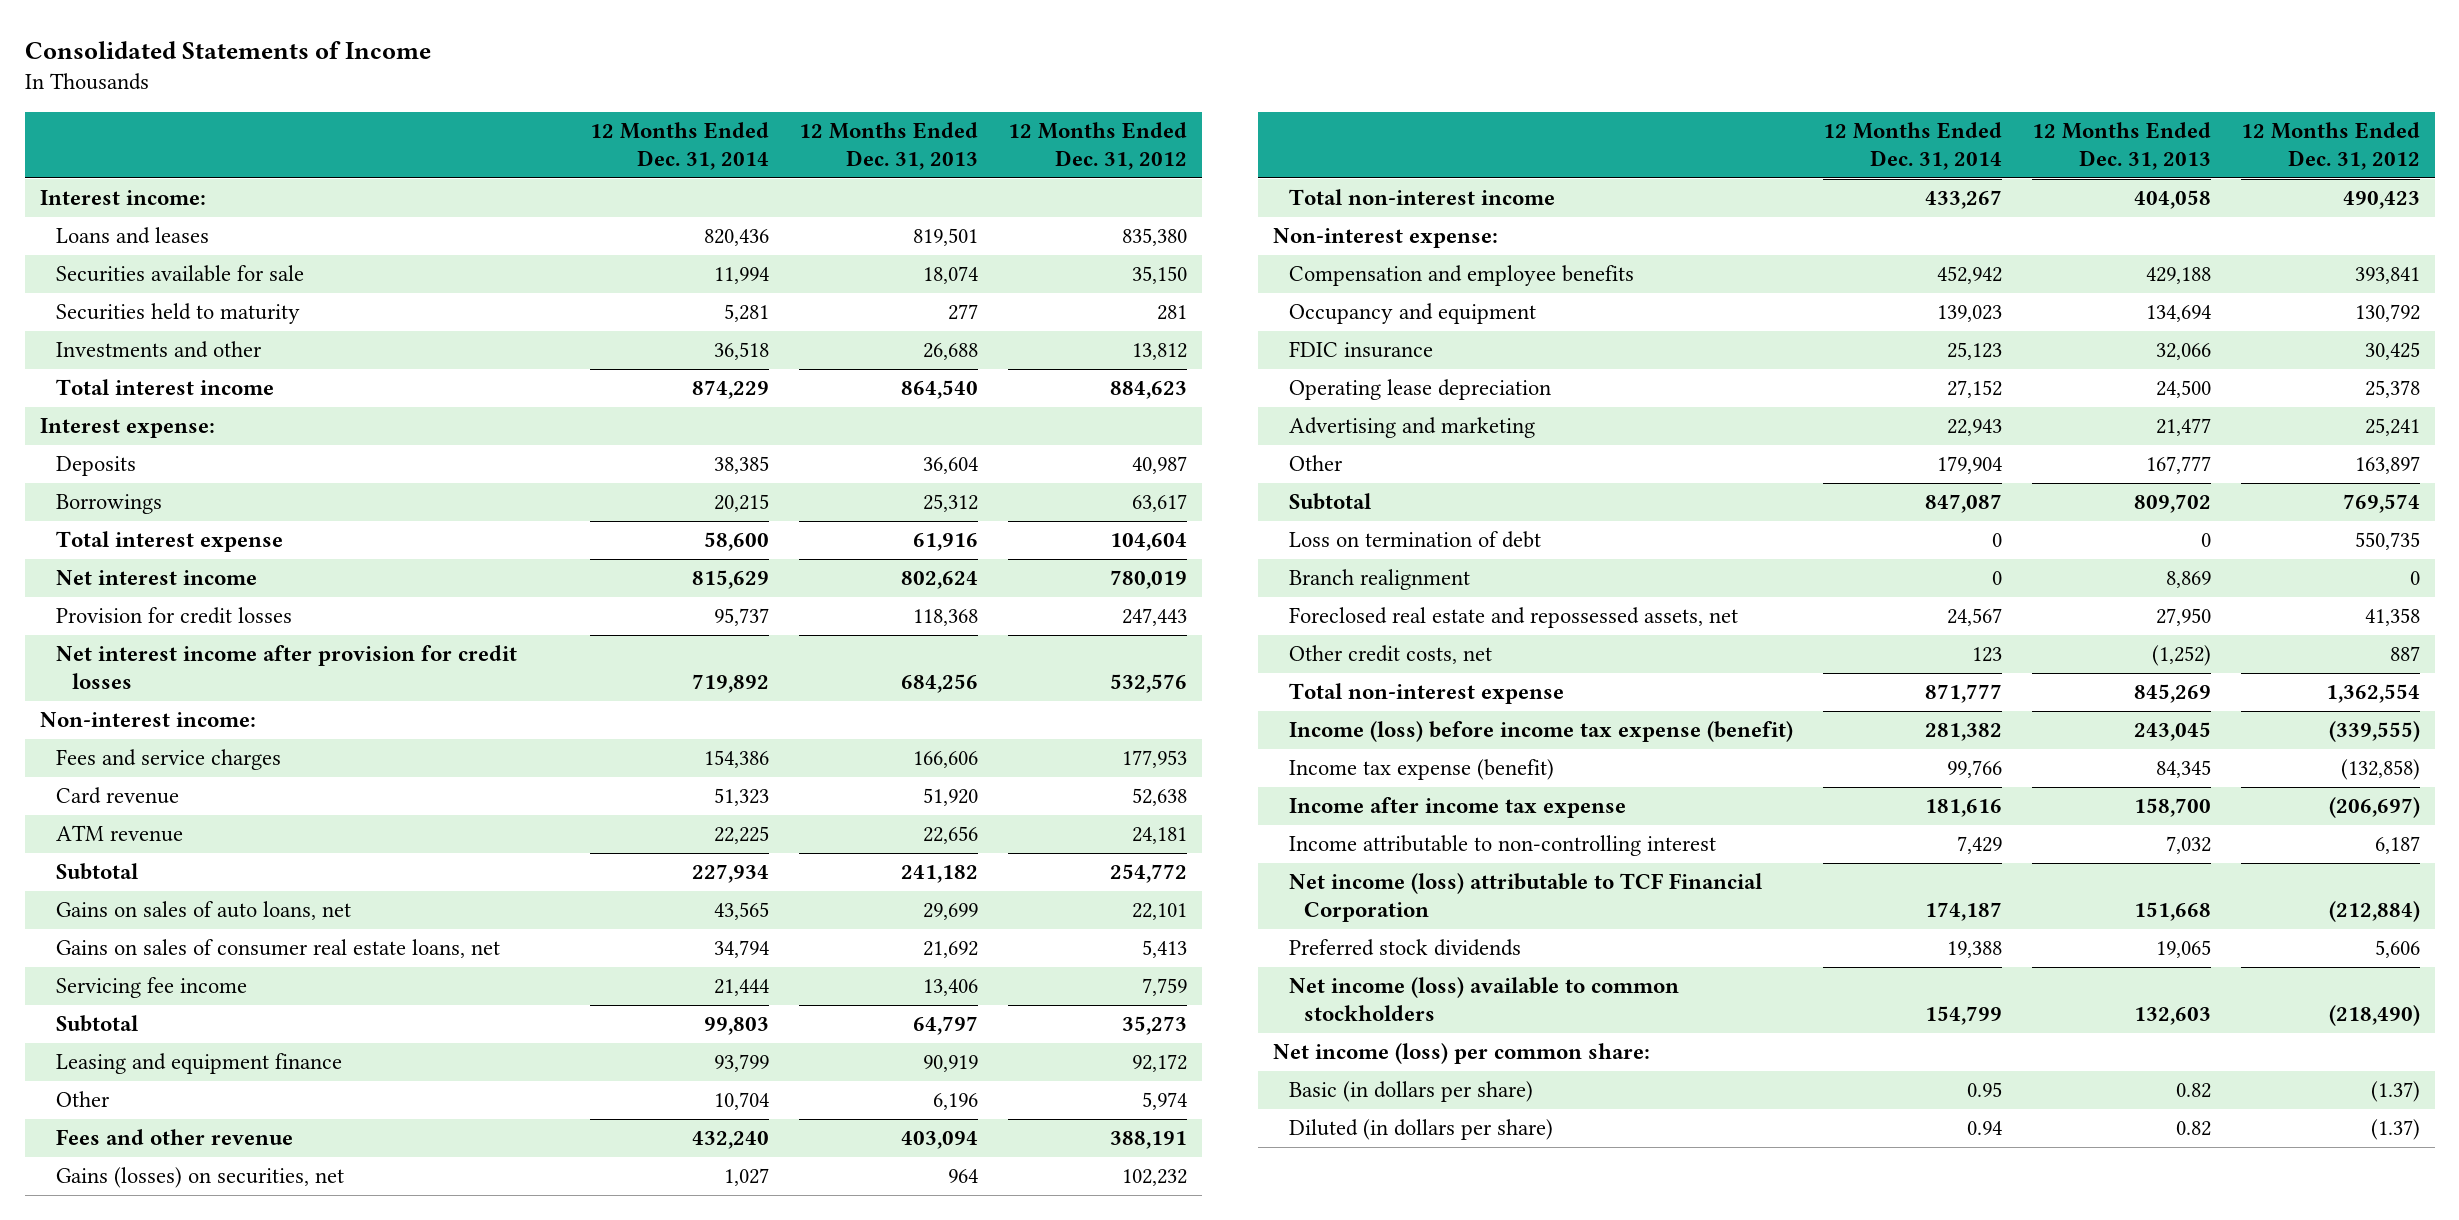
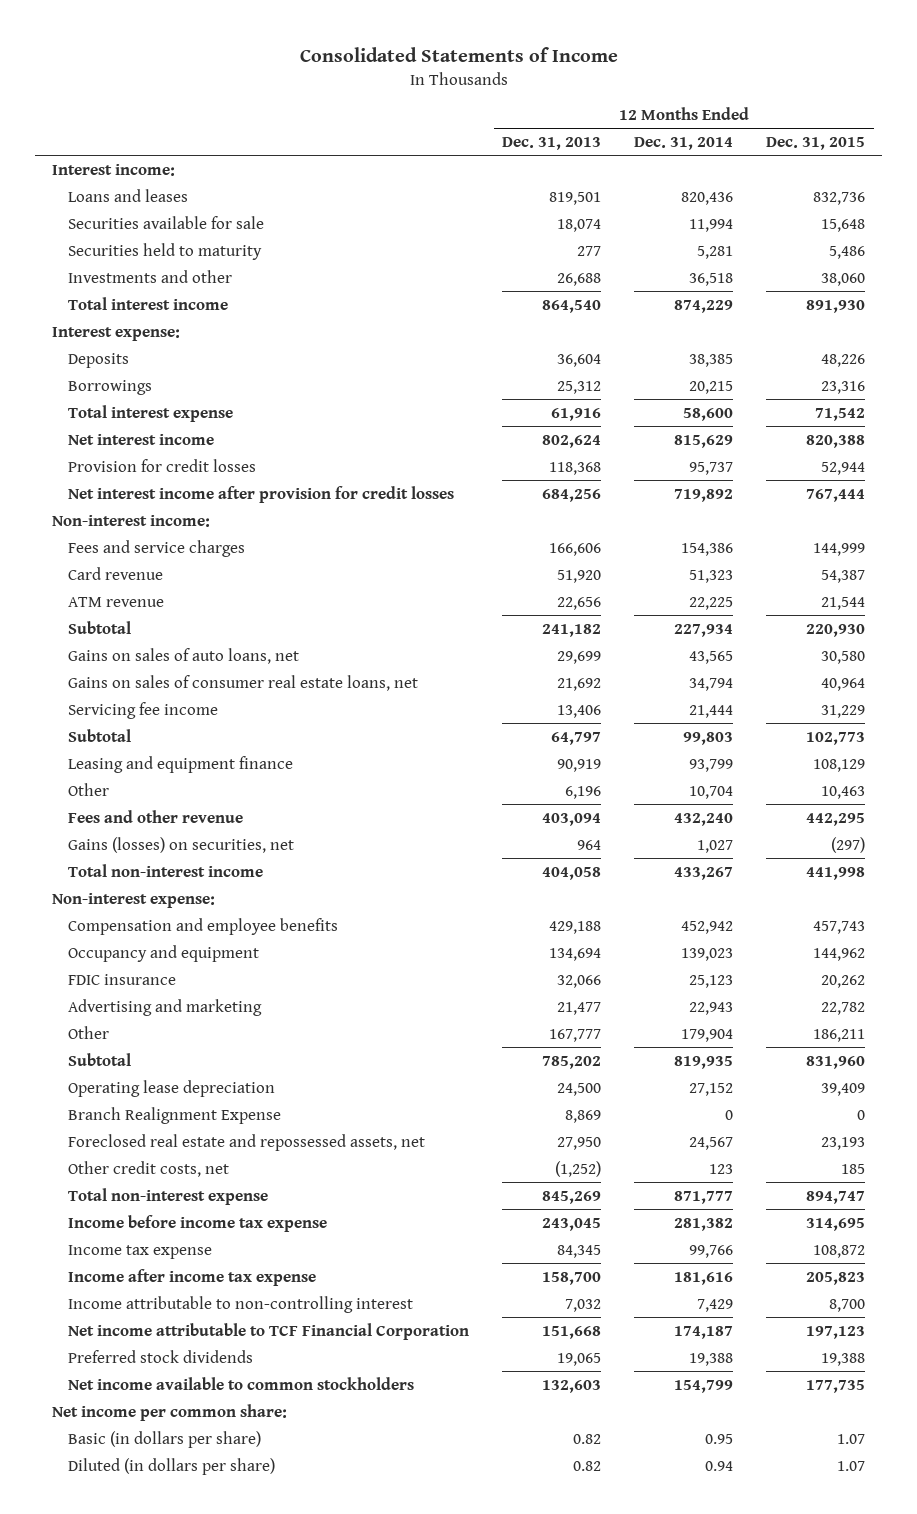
[1007,121,1187,170] 12 Months Ended Dec. 31, 2012 -> none
none -> [766,137,866,151] Dec. 31, 2015
[1288,531,1541,549] Loss on termination of debt -> none
[1924,494,2002,514] 847,087 -> [674,1055,734,1069] 819,935
[2133,494,2211,514] 809,702 -> [542,1055,602,1069] 785,202
[1288,379,1551,401] Operating lease depreciation -> [68,1079,276,1097] Operating lease depreciation
[1288,569,1470,591] Branch realignment -> [68,1106,282,1124] Branch Realignment Expense
[1288,721,1793,743] Income (loss) before income tax expense (benefit) -> [68,1214,328,1232] Income before income tax expense
[1288,759,1554,781] Income tax expense (benefit) -> [68,1244,213,1259] Income tax expense
[1288,873,1763,923] Net income (loss) attributable to TCF Financial Corporation -> [68,1322,470,1340] Net income attributable to TCF Financial Corporation
[1288,977,1679,1022] Net income (loss) available to common stockholders -> [68,1376,415,1390] Net income available to common stockholders
[1272,1043,1650,1065] Net income (loss) per common share: -> [51,1403,287,1421] Net income per common share:

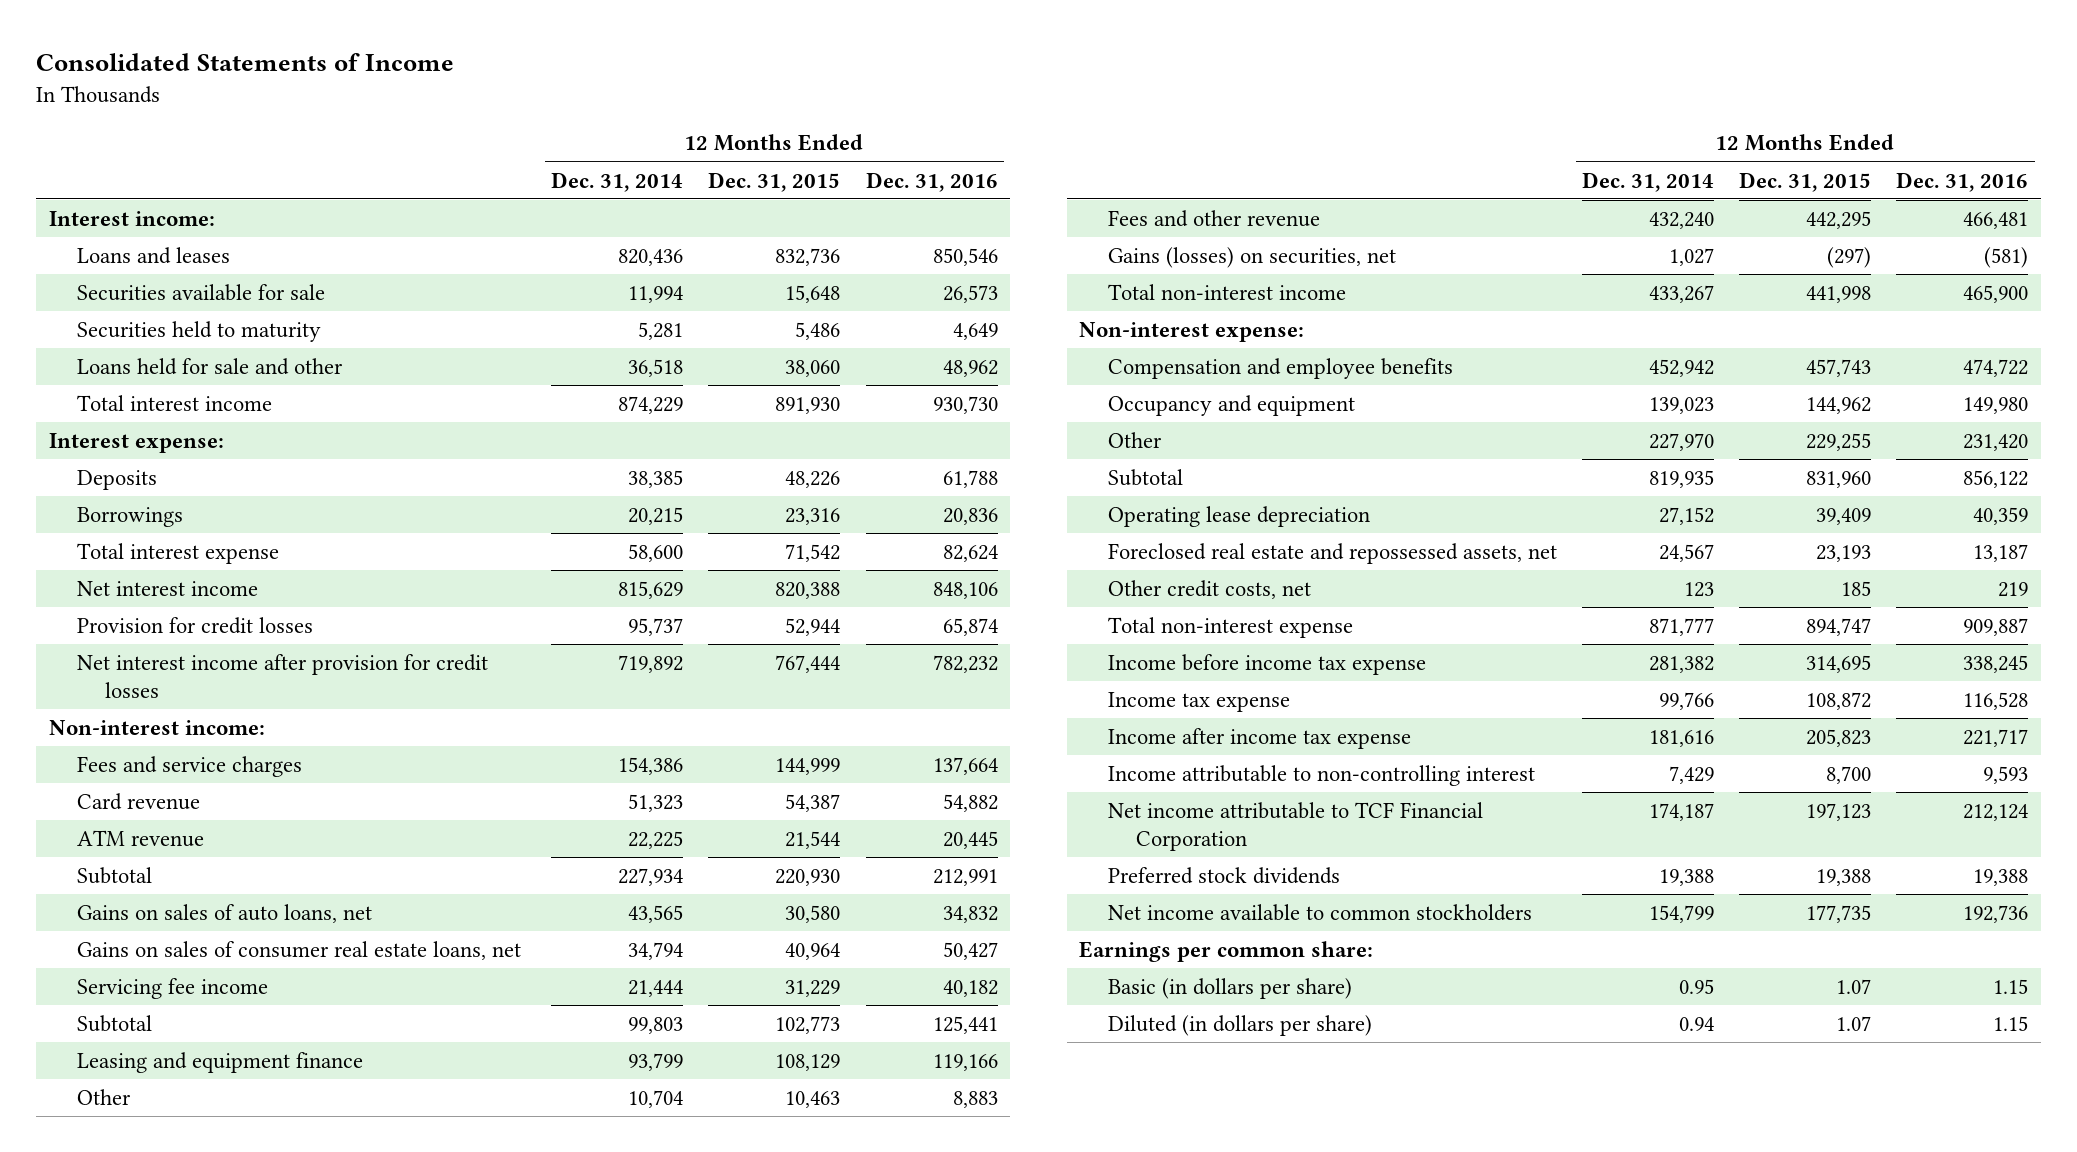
[502,137,602,151] Dec. 31, 2013 -> none
none -> [865,171,998,192] Dec. 31, 2016
[68,269,233,283] Investments and other -> [77,357,344,375] Loans held for sale and other
[68,973,177,985] FDIC insurance -> none
[68,998,263,1016] Advertising and marketing -> none
[681,1028,734,1042] 179,904 -> [1648,432,1714,451] 227,970
[813,1028,866,1042] 186,211 -> [1806,432,1872,451] 229,255
[68,1106,282,1124] Branch Realignment Expense -> none
[51,1403,287,1421] Net income per common share: -> [1079,940,1374,962] Earnings per common share:

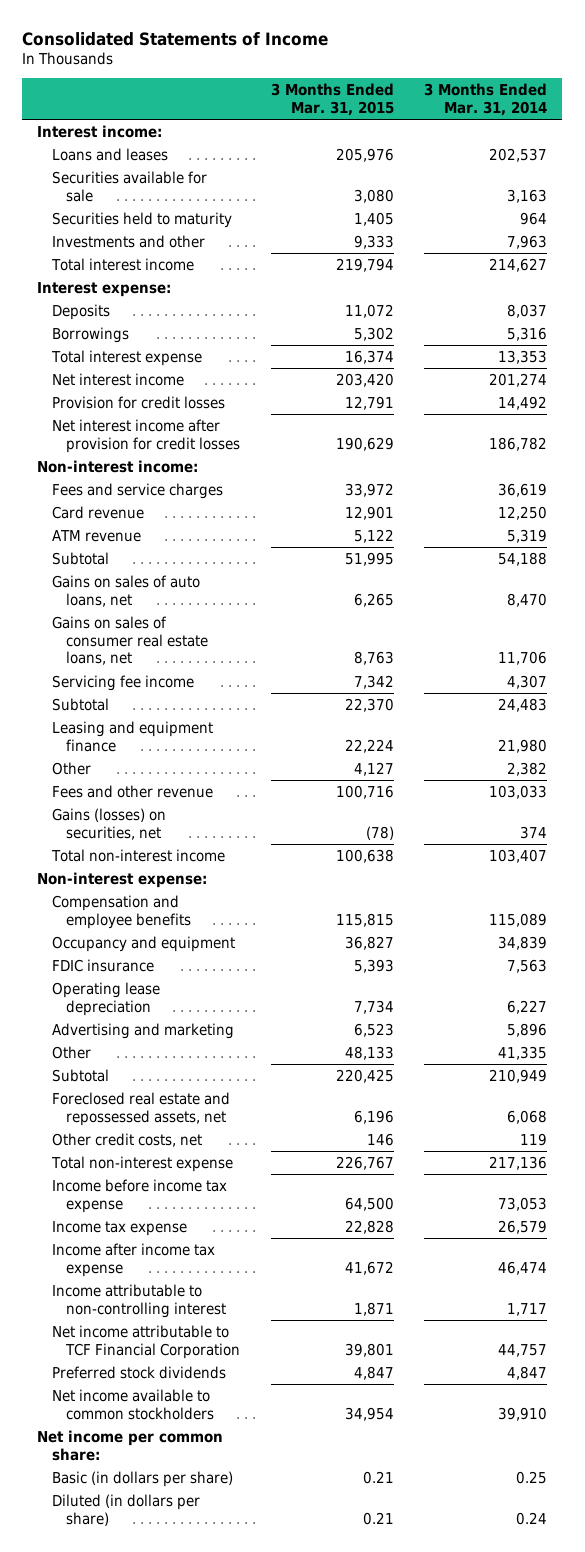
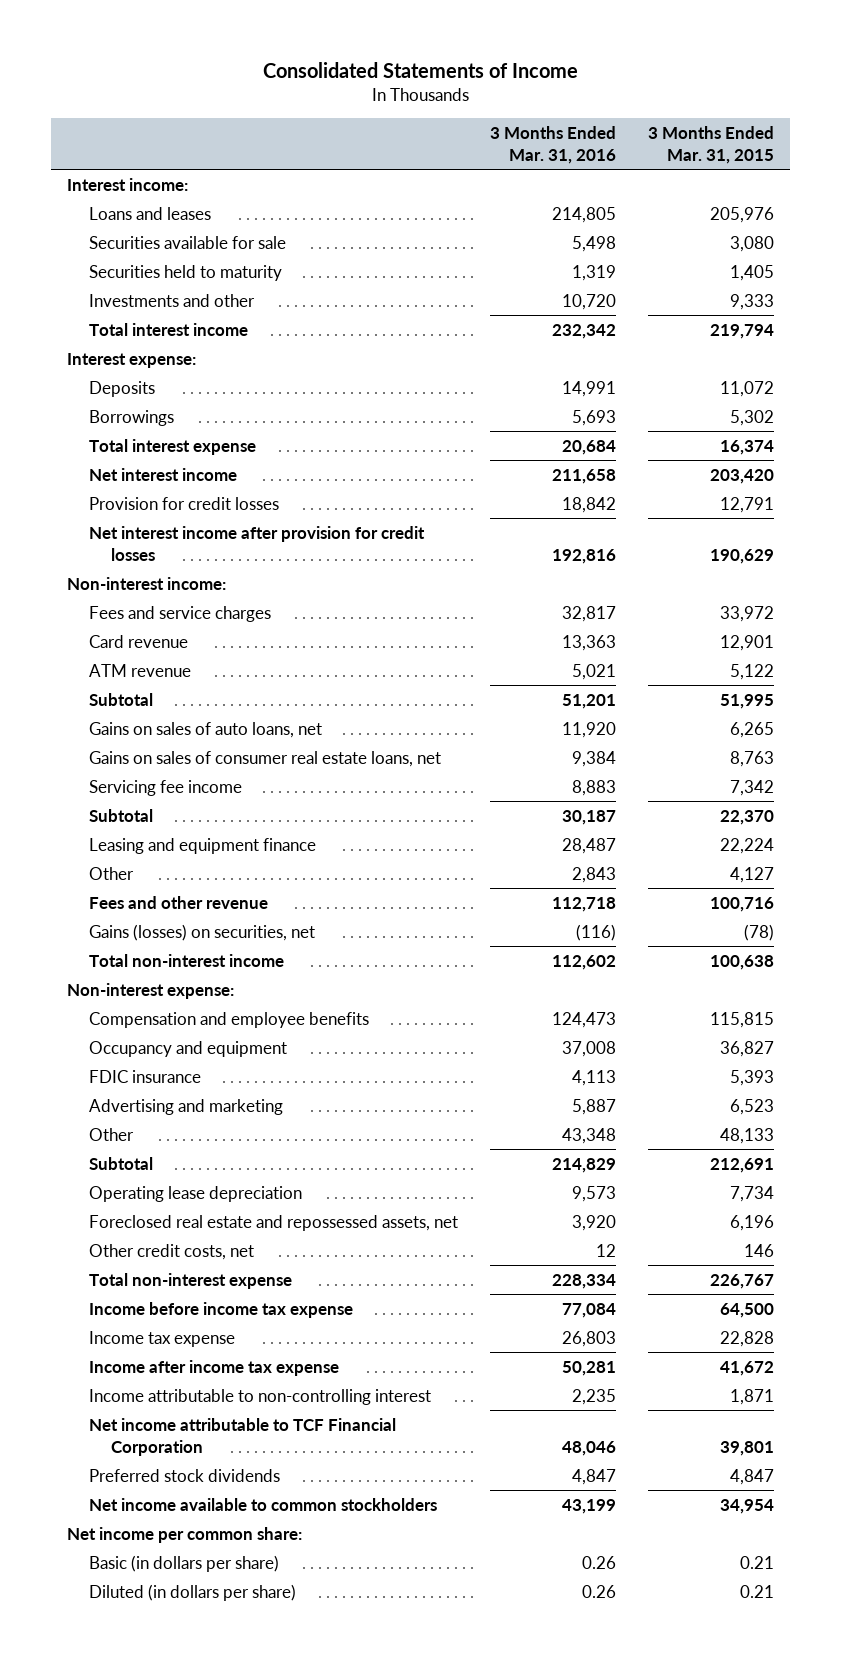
[424,83,548,117] 3 Months Ended Mar. 31, 2014 -> none
none -> [489,125,616,165] 3 Months Ended Mar. 31, 2016
[335,1068,394,1083] 220,425 -> [709,1157,774,1173] 212,691
[51,981,160,1016] Operating lease depreciation -> [88,1185,302,1202] Operating lease depreciation

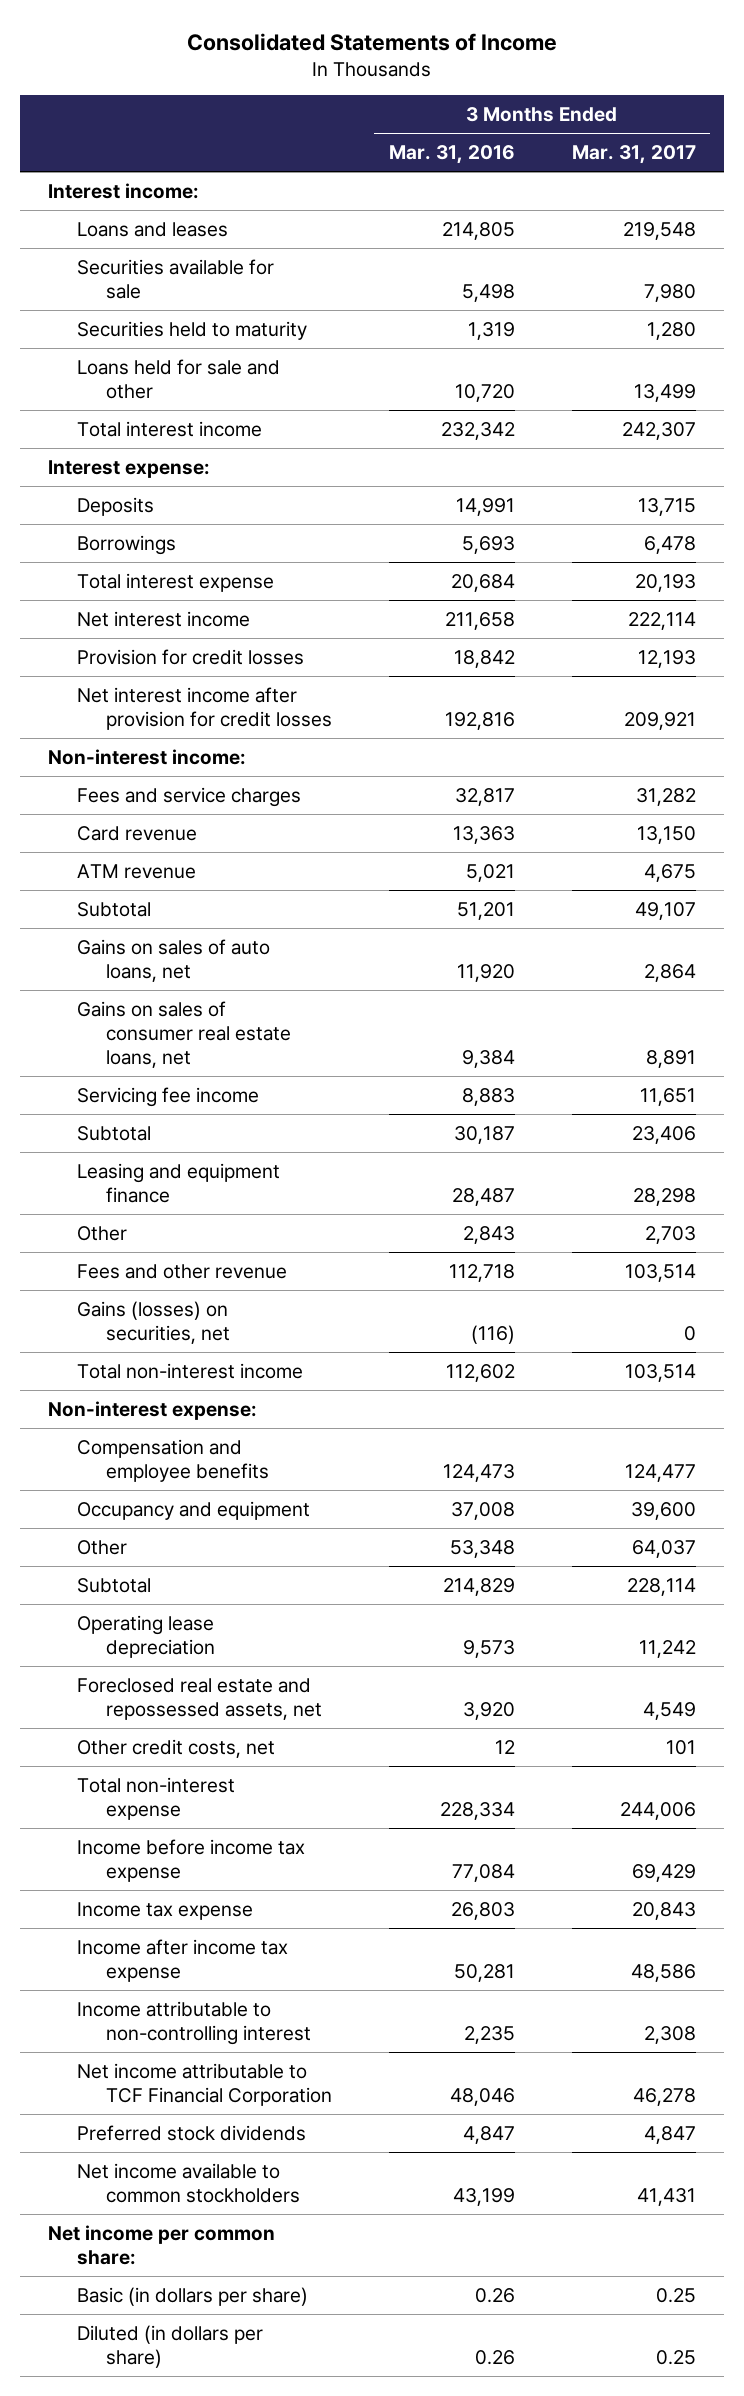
[647,125,774,165] 3 Months Ended Mar. 31, 2015 -> none
none -> [571,144,696,164] Mar. 31, 2017
[88,293,255,307] Investments and other -> [76,358,280,399] Loans held for sale and other
[88,1069,201,1083] FDIC insurance -> none
[88,1098,283,1115] Advertising and marketing -> none
[561,1127,616,1144] 43,348 -> [449,1539,515,1558] 53,348

